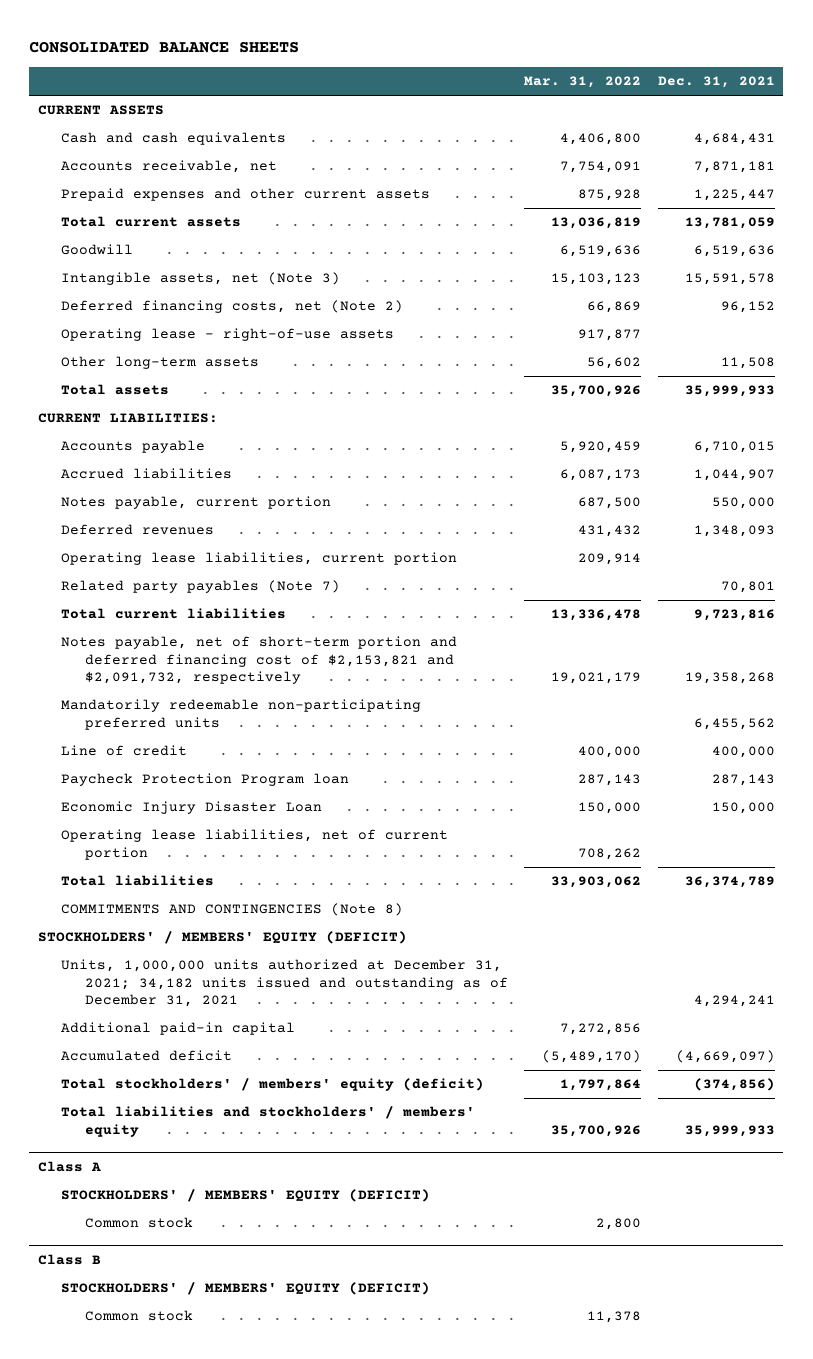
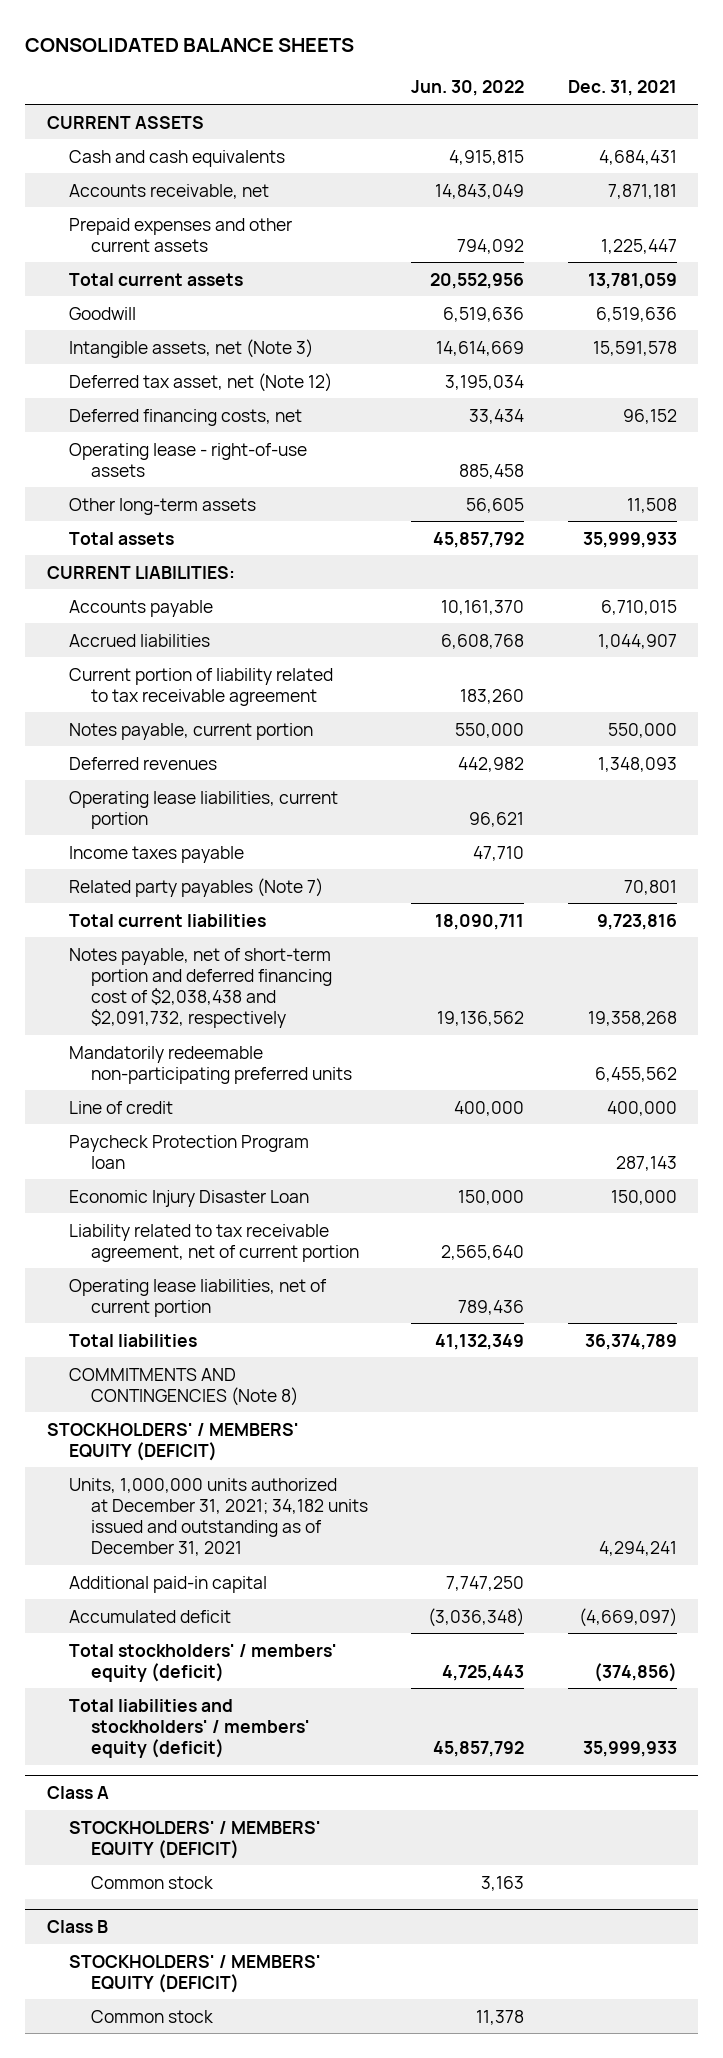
[524,76,642,89] Mar. 31, 2022 -> none
none -> [411,80,525,97] Jun. 30, 2022
none -> [68,372,332,392] Deferred tax asset, net (Note 12)
[61,300,404,314] Deferred financing costs, net (Note 2) -> [68,408,302,426] Deferred financing costs, net
none -> [68,667,333,706] Current portion of liability related to tax receivable agreement
none -> [68,845,244,863] Income taxes payable
[61,636,458,685] Notes payable, net of short-term portion and deferred financing cost of $2,153,821 and $2,091,732, respectively -> [68,947,333,1029] Notes payable, net of short-term portion and deferred financing cost of $2,038,438 and $2,091,732, respectively
none -> [68,1223,360,1262] Liability related to tax receivable agreement, net of current portion
[61,1106,476,1137] Total liabilities and stockholders' / members' equity -> [68,1698,311,1758] Total liabilities and stockholders' / members' equity (deficit)

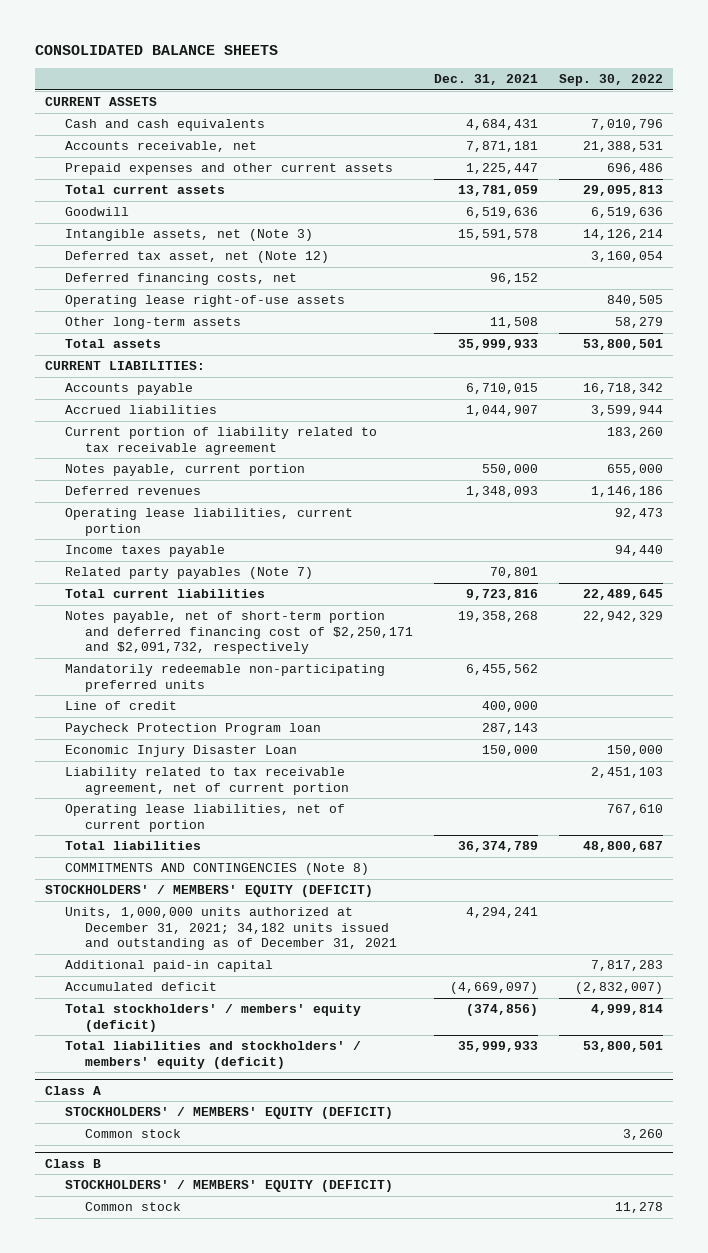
[411,80,525,97] Jun. 30, 2022 -> none
none -> [558,74,663,87] Sep. 30, 2022
[68,442,307,477] Operating lease - right-of-use assets -> [64,295,345,308] Operating lease right-of-use assets
[68,947,333,1029] Notes payable, net of short-term portion and deferred financing cost of $2,038,438 and $2,091,732, respectively -> [64,611,413,654] Notes payable, net of short-term portion and deferred financing cost of $2,250,171 and $2,091,732, respectively

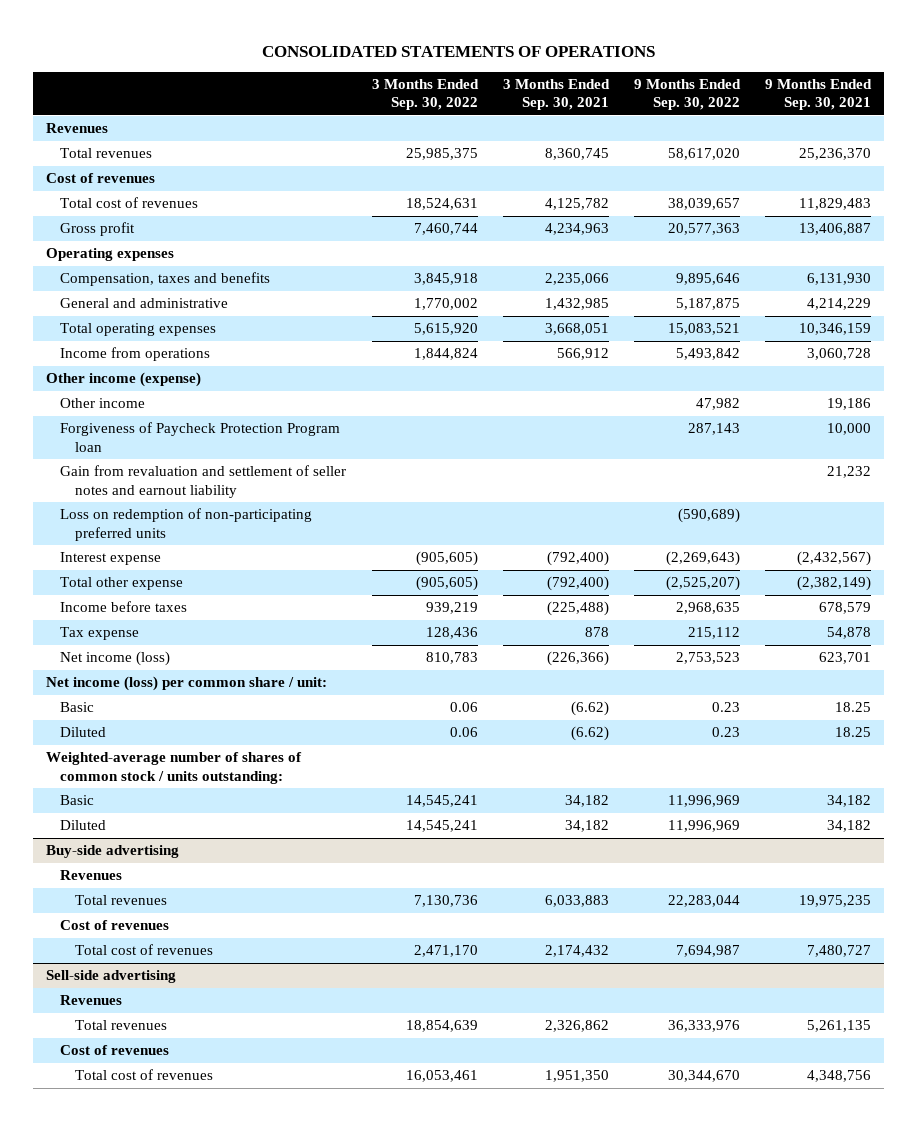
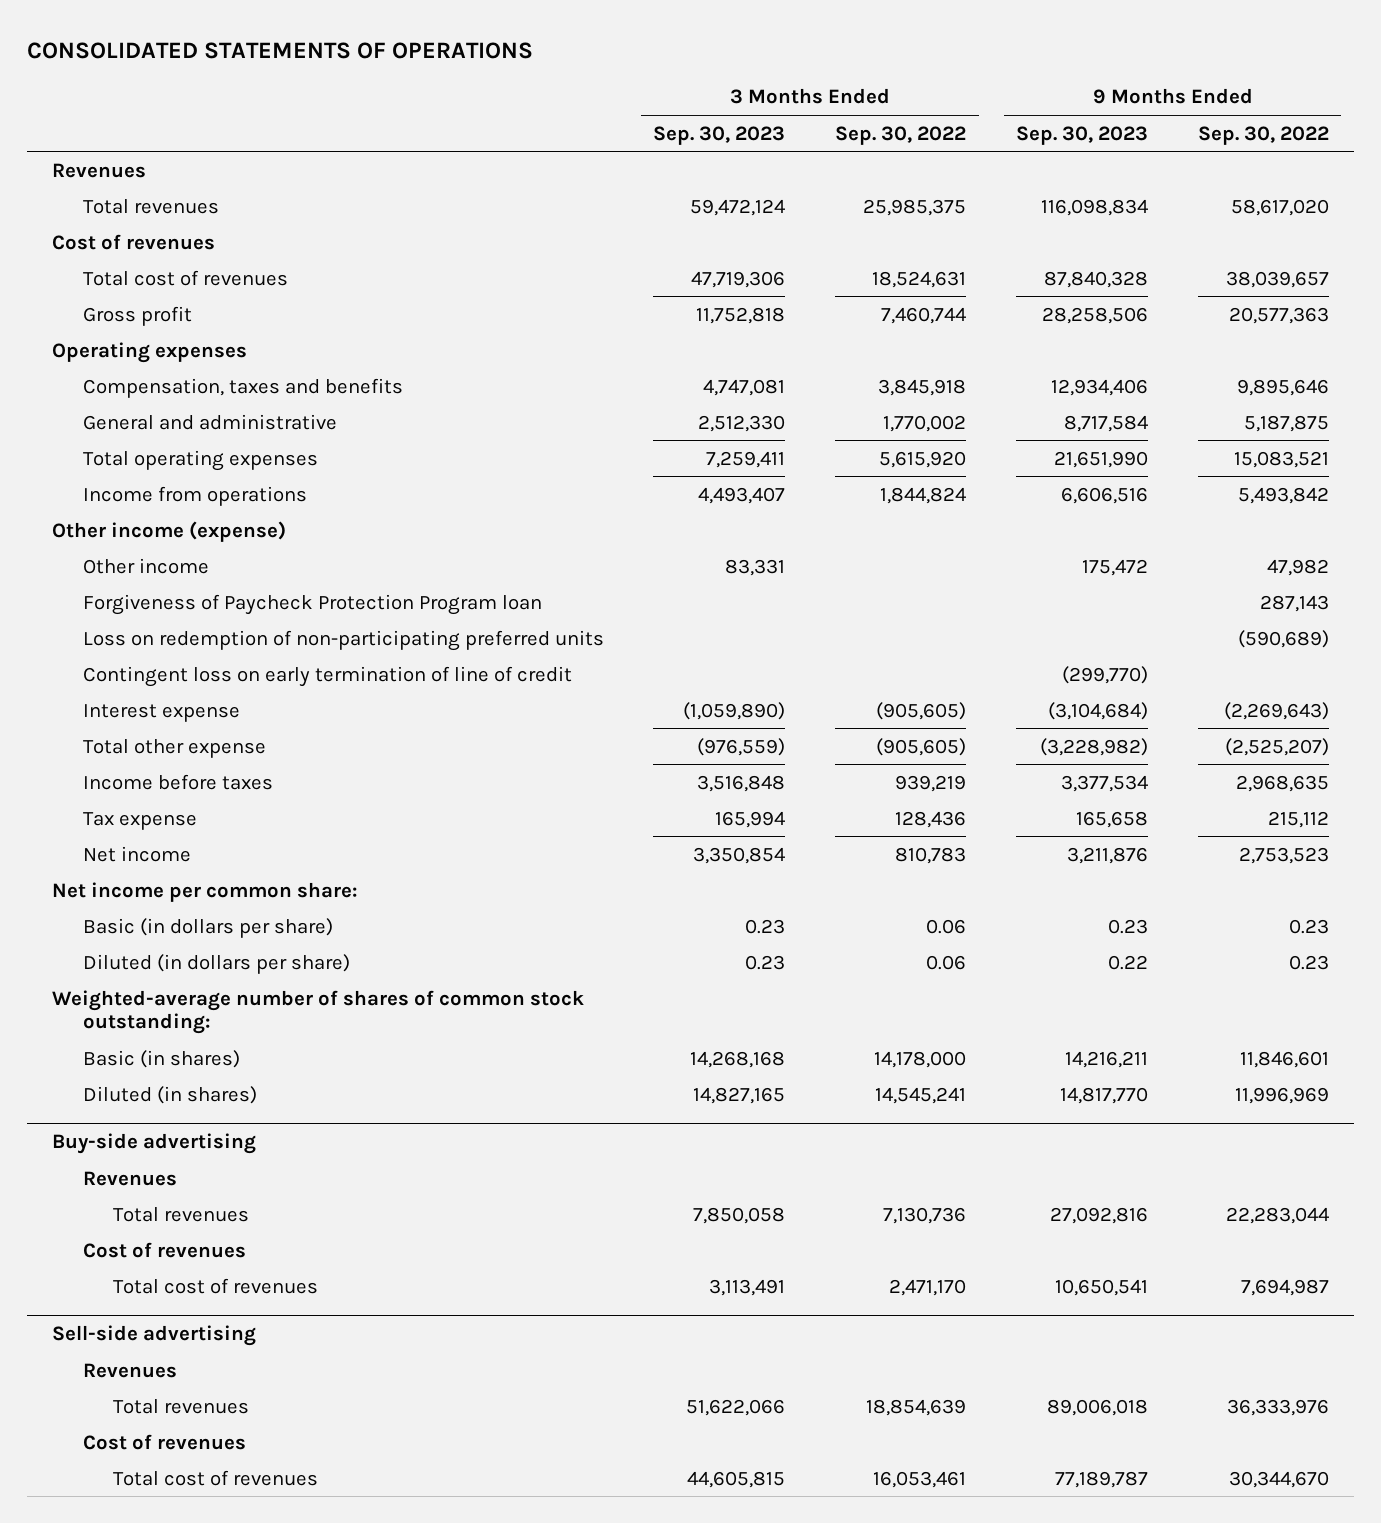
[502,78,610,111] 3 Months Ended Sep. 30, 2021 -> none
[765,78,873,111] 9 Months Ended Sep. 30, 2021 -> none
none -> [653,125,786,145] Sep. 30, 2023
none -> [1016,125,1149,145] Sep. 30, 2023
[60,465,347,498] Gain from revaluation and settlement of seller notes and earnout liability -> none
none -> [82,665,572,687] Contingent loss on early termination of line of credit
[60,651,171,667] Net income (loss) -> [82,845,191,862] Net income
[46,676,328,692] Net income (loss) per common share / unit: -> [51,881,358,902] Net income per common share:
[60,702,95,713] Basic -> [82,917,333,938] Basic (in dollars per share)
[60,727,107,738] Diluted -> [82,953,350,974] Diluted (in dollars per share)
[46,752,303,784] Weighted-average number of shares of common stock / units outstanding: -> [51,989,584,1035] Weighted-average number of shares of common stock outstanding:
[60,795,95,806] Basic -> [82,1049,240,1068] Basic (in shares)
[405,795,478,808] 14,545,241 -> [874,1050,967,1068] 14,178,000
[668,795,741,808] 11,996,969 -> [1239,1050,1329,1068] 11,846,601
[60,820,107,831] Diluted -> [82,1085,257,1104] Diluted (in shares)

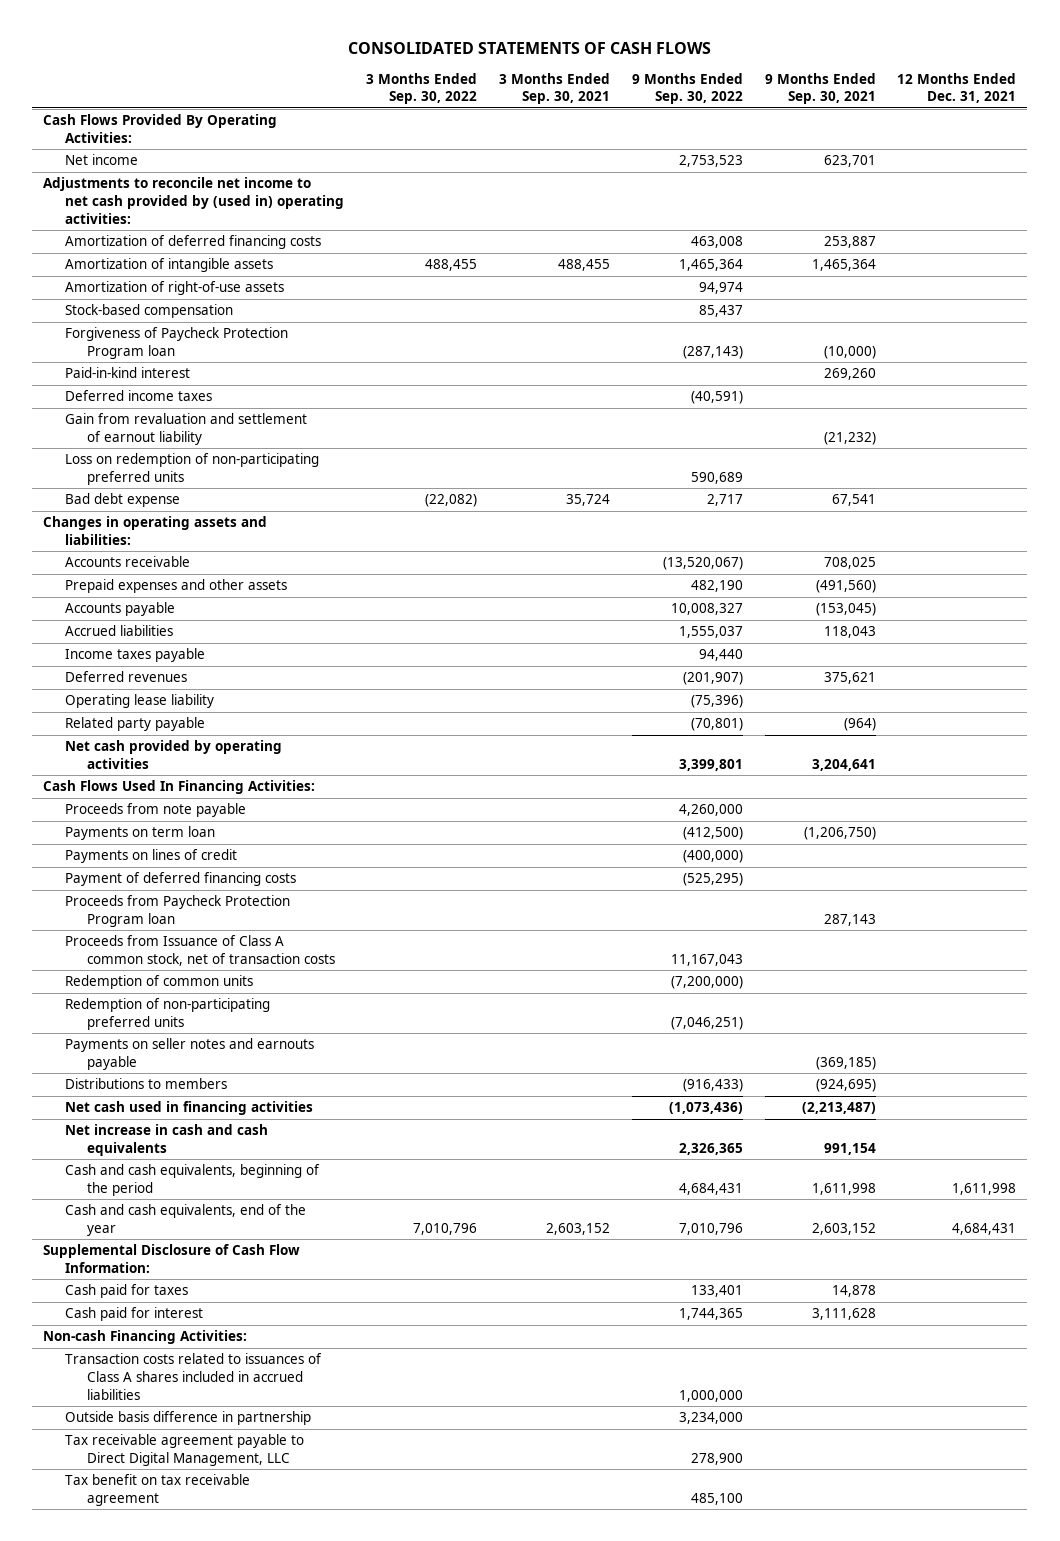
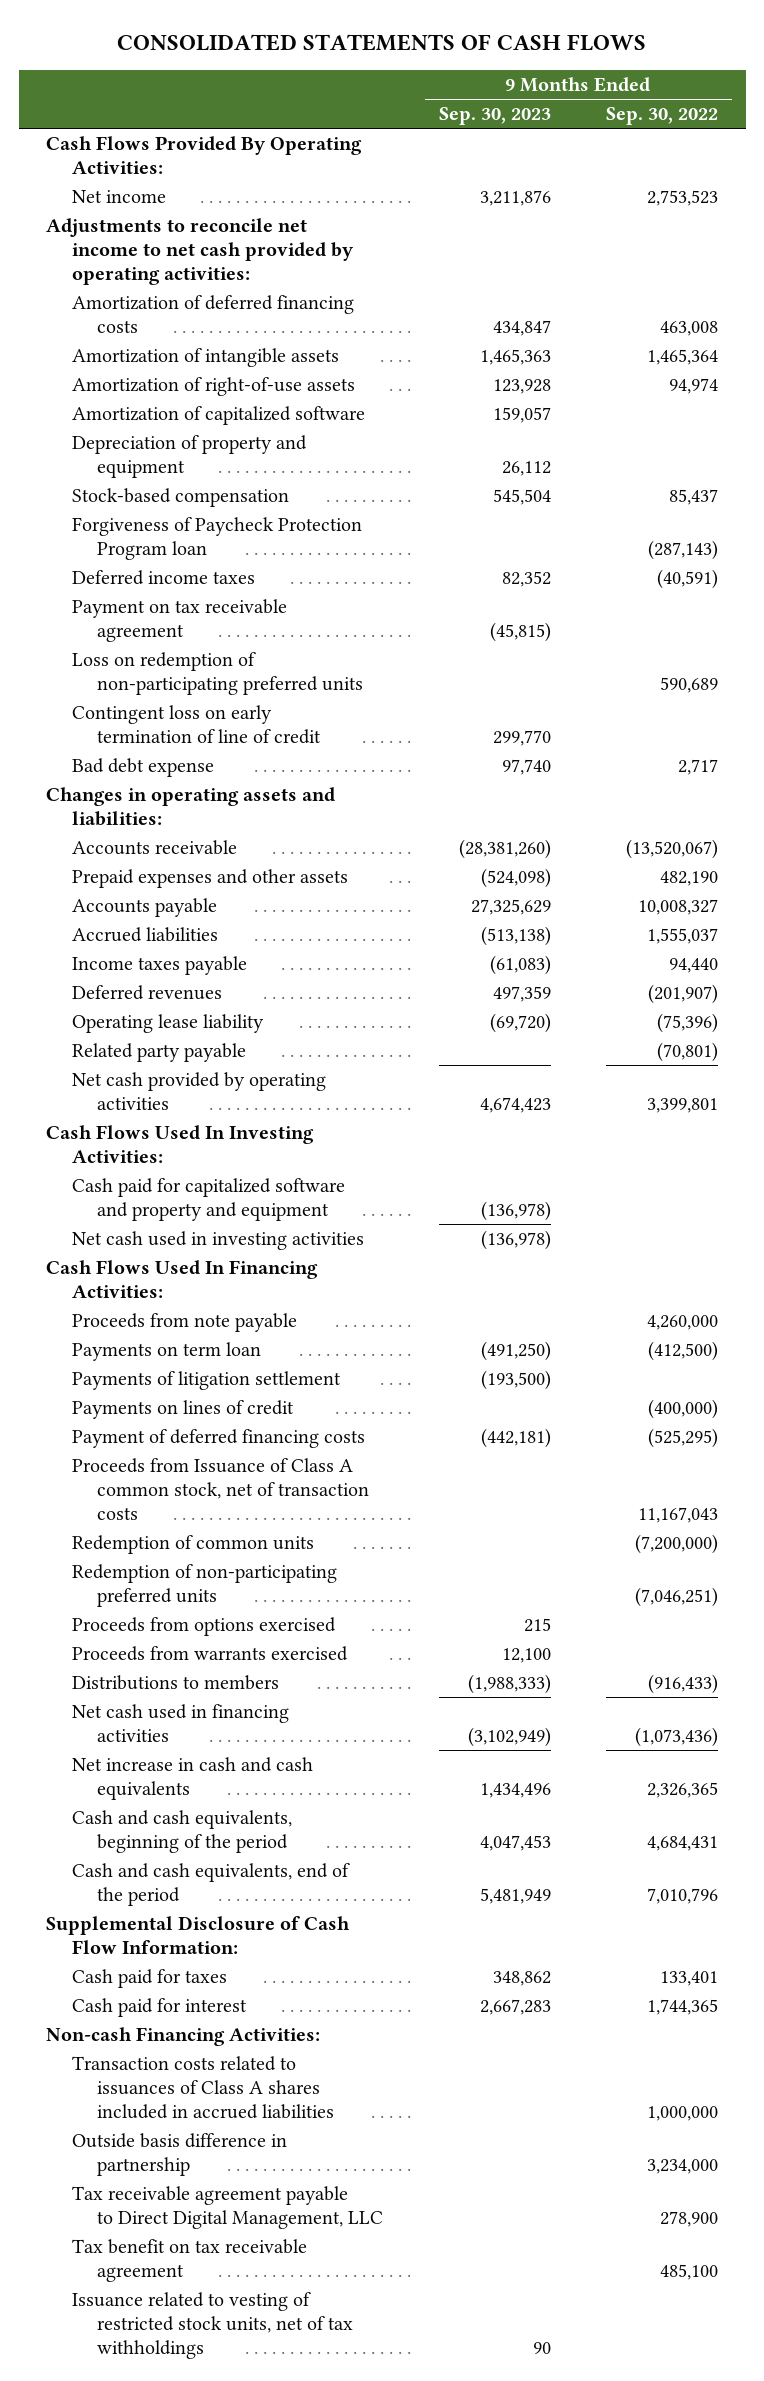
[366,72,478,105] 3 Months Ended Sep. 30, 2022 -> none
[498,72,610,105] 3 Months Ended Sep. 30, 2021 -> none
[764,72,876,105] 9 Months Ended Sep. 30, 2021 -> none
[897,72,1017,104] 12 Months Ended Dec. 31, 2021 -> none
none -> [438,107,551,126] Sep. 30, 2023
[43,177,345,224] Adjustments to reconcile net income to net cash provided by (used in) operating activities: -> [46,218,354,286] Adjustments to reconcile net income to net cash provided by operating activities:
none -> [71,406,365,426] Amortization of capitalized software
none -> [71,435,307,479] Depreciation of property and equipment
[65,367,191,379] Paid-in-kind interest -> none
[65,413,308,445] Gain from revaluation and settlement of earnout liability -> none
none -> [71,599,287,643] Payment on tax receivable agreement
none -> [71,705,322,745] Contingent loss on early termination of line of credit
none -> [46,1125,315,1164] Cash Flows Used In Investing Activities:
none -> [71,1178,345,1222] Cash paid for capitalized software and property and equipment
none -> [71,1231,364,1251] Net cash used in investing activities
none -> [71,1371,341,1391] Payments of litigation settlement
[65,895,291,927] Proceeds from Paycheck Protection Program loan -> none
[65,1038,315,1070] Payments on seller notes and earnouts payable -> none
none -> [71,1617,336,1637] Proceeds from options exercised
none -> [71,1646,348,1662] Proceeds from warrants exercised
[65,1204,307,1236] Cash and cash equivalents, end of the year -> [71,1863,350,1907] Cash and cash equivalents, end of the period
none -> [71,2292,354,2360] Issuance related to vesting of restricted stock units, net of tax withholdings

